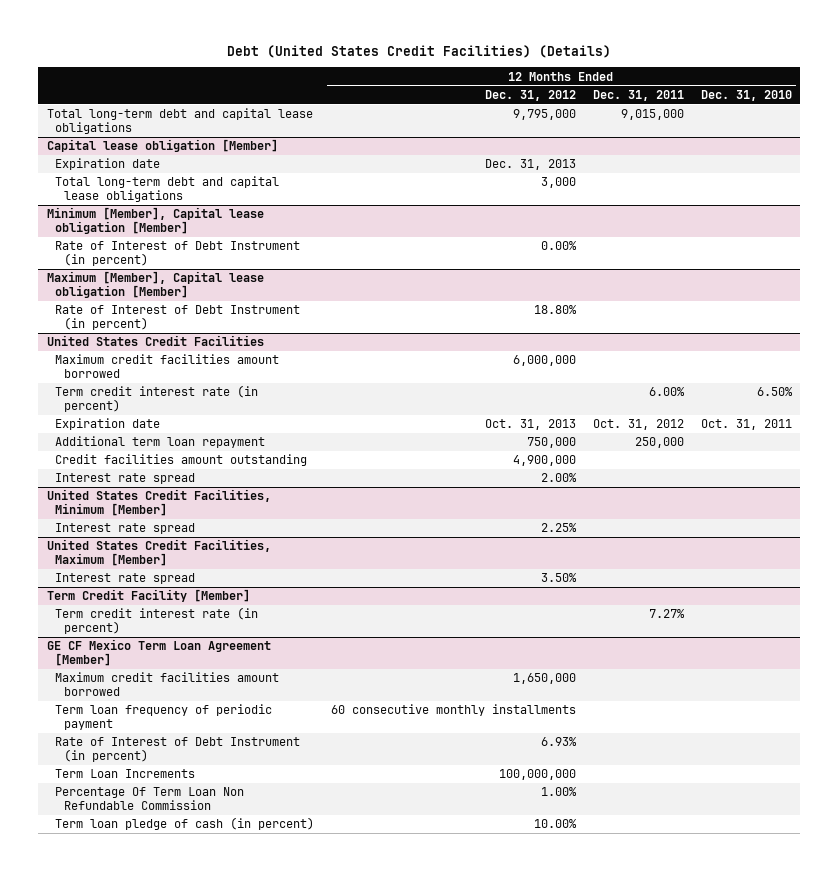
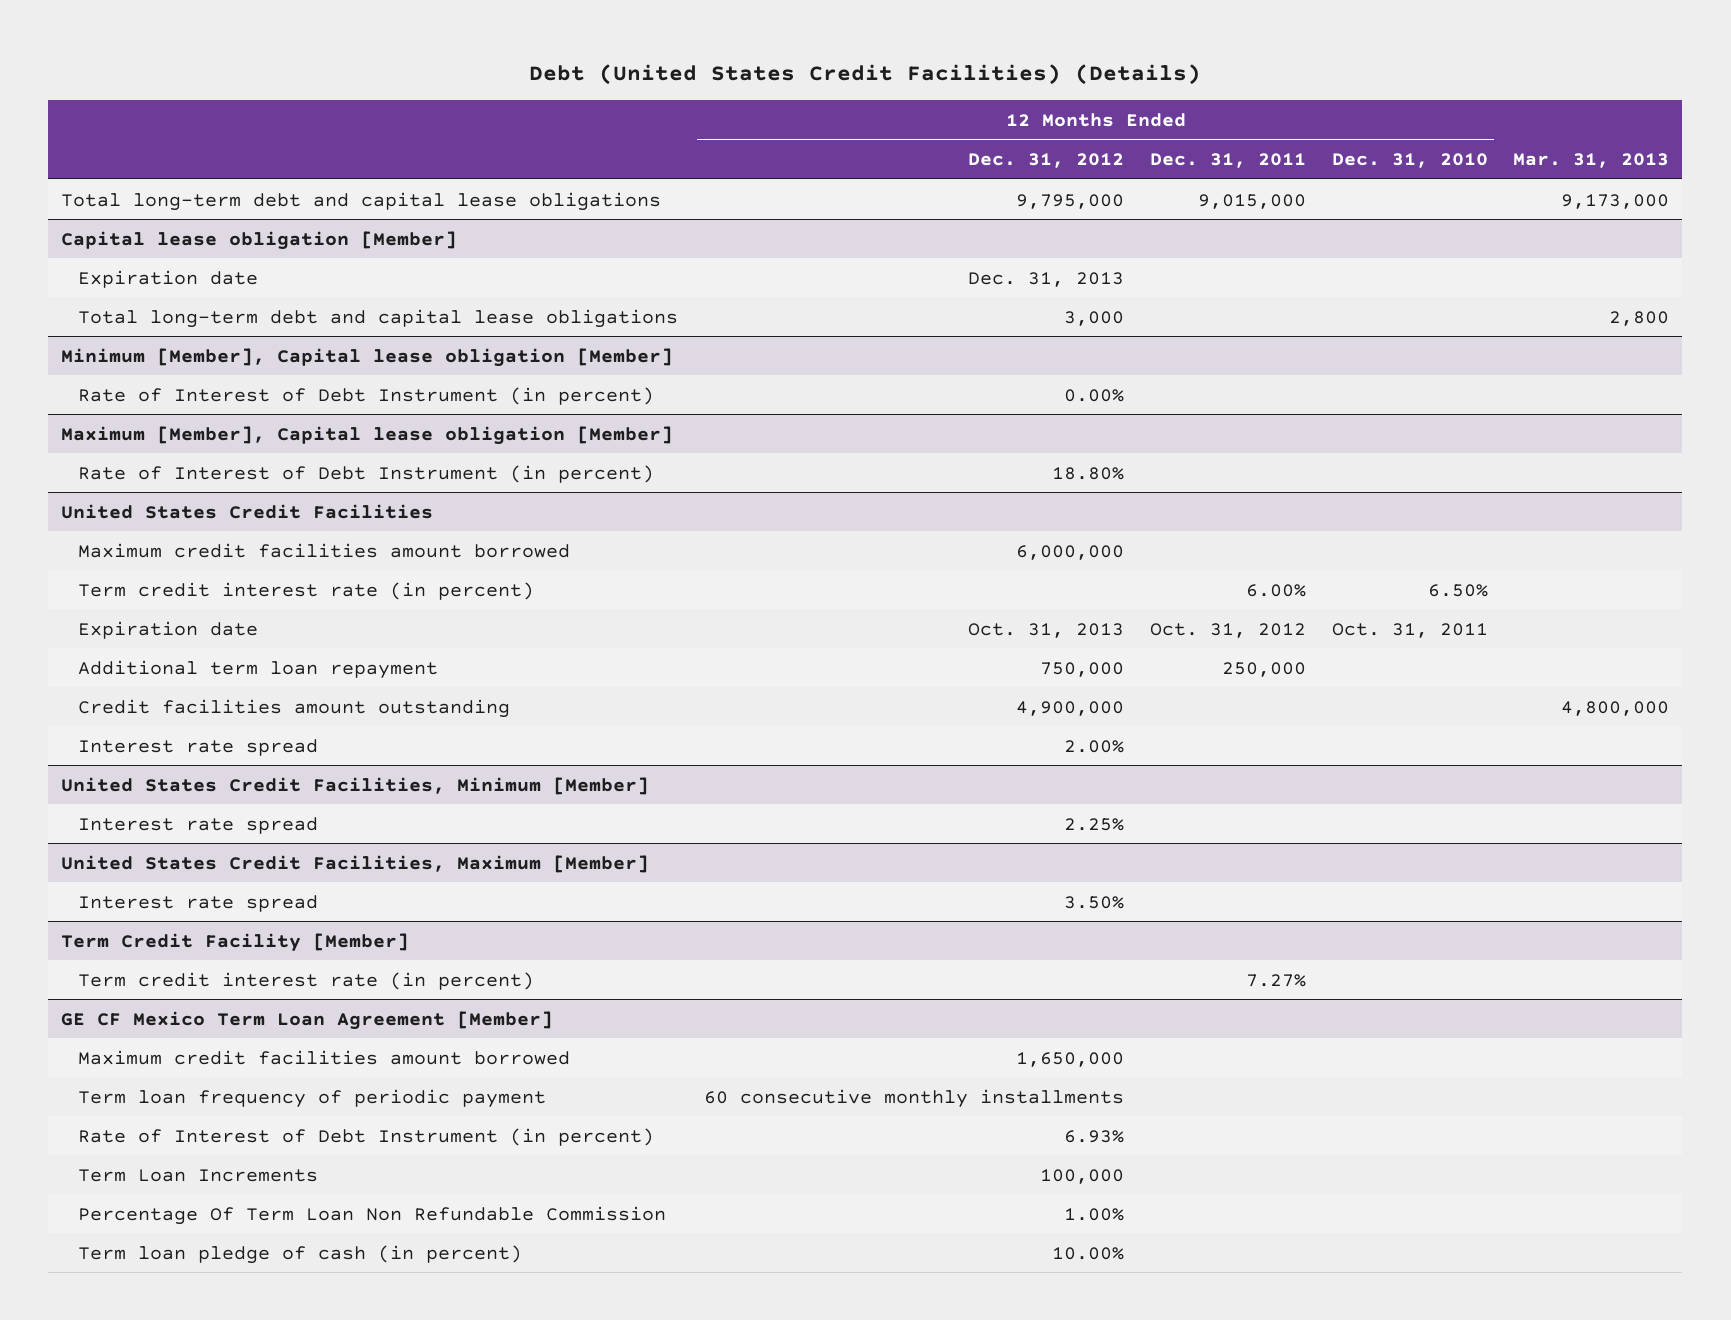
none -> [1513,153,1670,169] Mar. 31, 2013
[499,769,577,781] 100,000,000 -> [1039,1168,1124,1184] 100,000

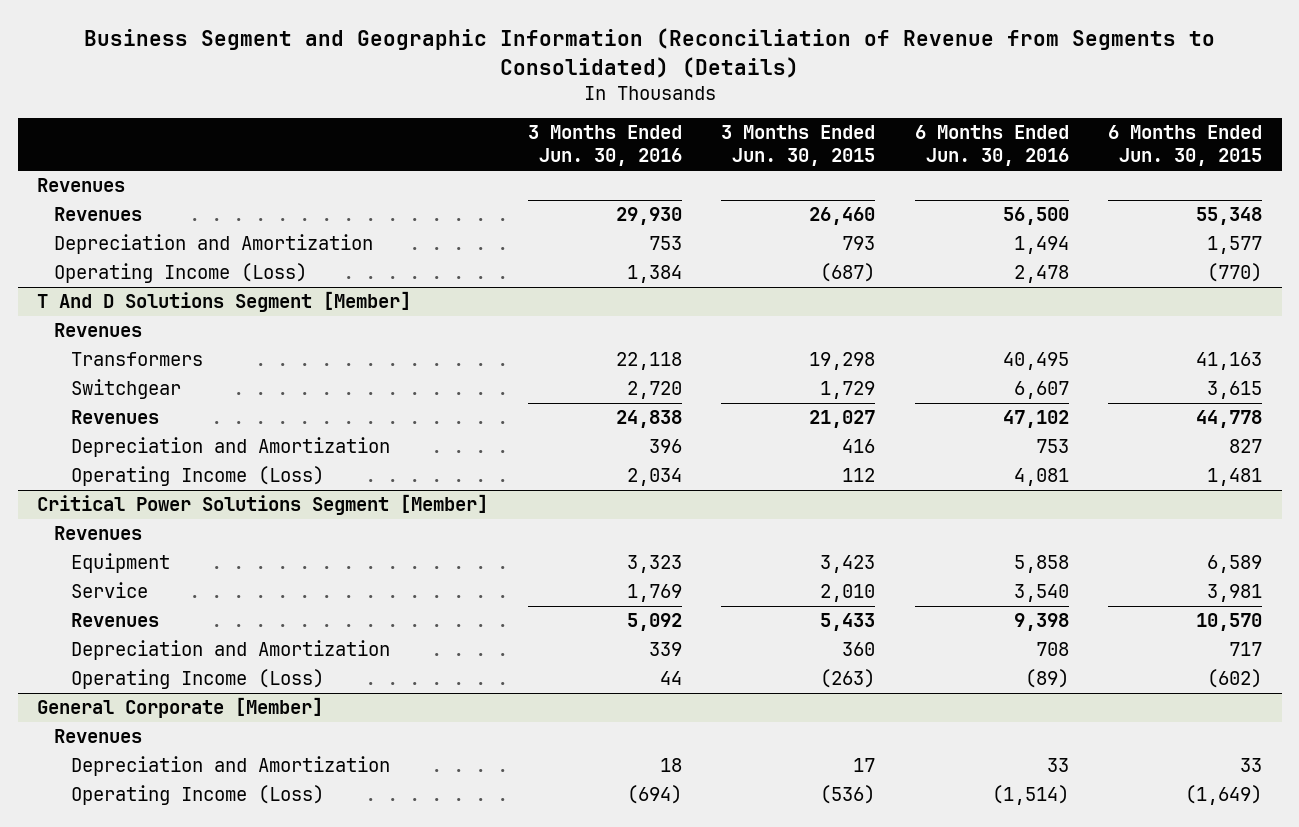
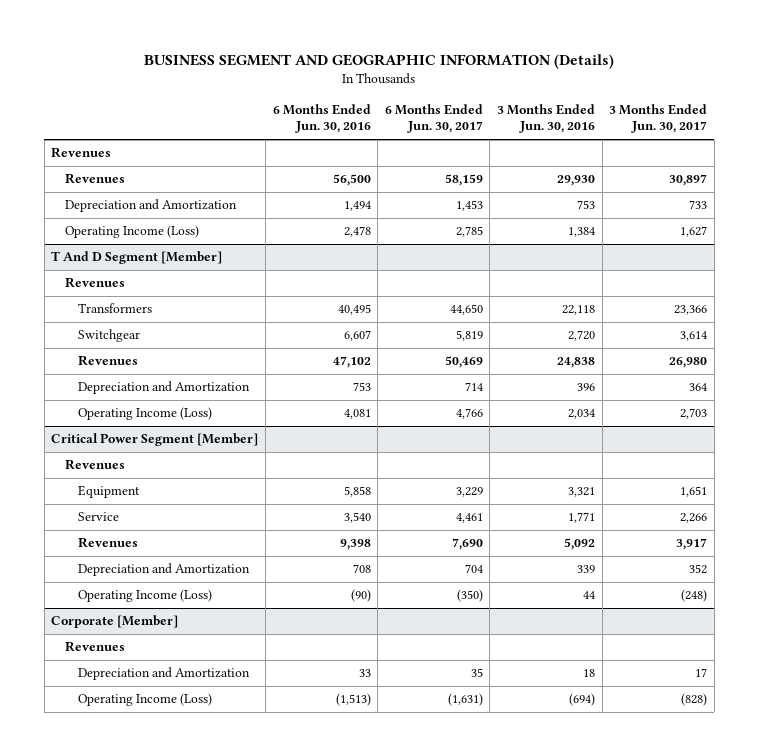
[83,28,1215,78] Business Segment and Geographic Information (Reconciliation of Revenue from Segments to Consolidated) (Details) -> [144,53,615,69] BUSINESS SEGMENT AND GEOGRAPHIC INFORMATION (Details)
[721,125,876,167] 3 Months Ended Jun. 30, 2015 -> none
[1107,125,1262,167] 6 Months Ended Jun. 30, 2015 -> none
none -> [384,103,483,134] 6 Months Ended Jun. 30, 2017
none -> [609,103,708,134] 3 Months Ended Jun. 30, 2017
[37,291,412,313] T And D Solutions Segment [Member] -> [51,251,223,265] T And D Segment [Member]
[37,494,489,516] Critical Power Solutions Segment [Member] -> [51,433,259,447] Critical Power Segment [Member]
[626,555,682,574] 3,323 -> [568,487,596,498] 3,321
[626,584,682,603] 1,769 -> [568,512,596,524] 1,771
[1024,669,1069,689] (89) -> [350,589,371,603] (90)
[37,697,324,719] General Corporate [Member] -> [51,615,179,629] Corporate [Member]
[991,785,1069,806] (1,514) -> [335,693,371,707] (1,513)

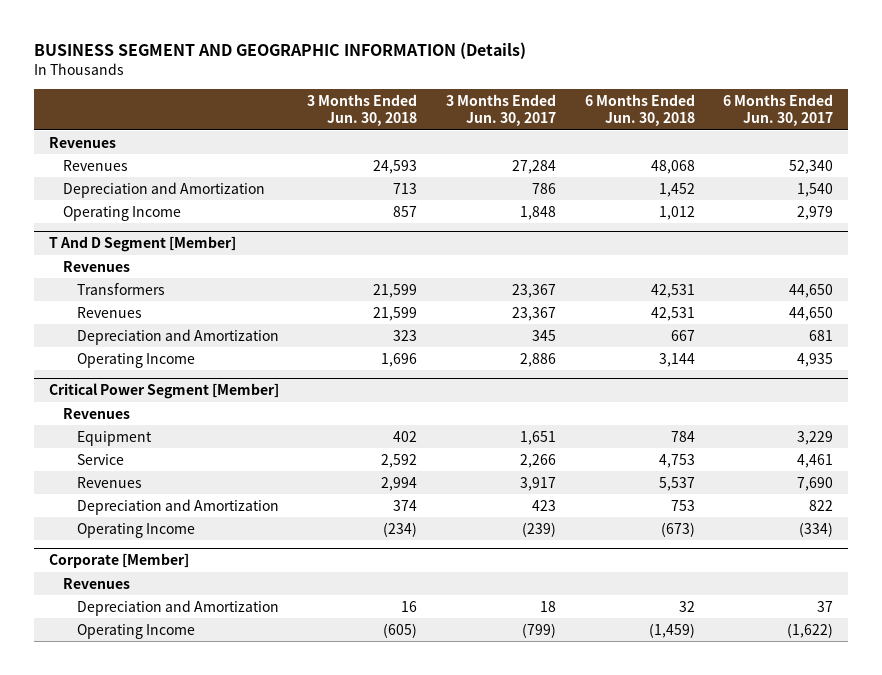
[272,103,371,134] 6 Months Ended Jun. 30, 2016 -> none
[497,103,596,134] 3 Months Ended Jun. 30, 2016 -> none
none -> [307,93,418,127] 3 Months Ended Jun. 30, 2018
none -> [584,93,695,127] 6 Months Ended Jun. 30, 2018
[444,174,483,187] 58,159 -> [789,159,834,174] 52,340
[669,174,708,187] 30,897 -> [511,159,556,174] 27,284
[455,200,483,212] 1,453 -> [797,182,834,197] 1,540
[689,200,708,210] 733 -> [531,182,556,194] 786
[64,225,199,239] Operating Income (Loss) -> [62,205,181,221] Operating Income
[455,226,483,238] 2,785 -> [797,205,834,220] 2,979
[680,226,708,238] 1,627 -> [519,205,556,220] 1,848
[78,329,141,343] Switchgear -> none
[674,305,708,316] 23,366 -> [511,283,556,298] 23,367
[444,356,483,369] 50,469 -> [789,306,834,321] 44,650
[669,357,708,369] 26,980 -> [511,306,556,321] 23,367
[464,382,483,392] 714 -> [809,329,834,341] 681
[689,383,708,392] 364 -> [531,329,556,341] 345
[78,407,213,421] Operating Income (Loss) -> [76,352,195,368] Operating Income
[455,408,483,420] 4,766 -> [797,352,834,367] 4,935
[680,408,708,420] 2,703 -> [519,352,556,367] 2,886
[464,564,483,574] 704 -> [809,499,834,511] 822
[689,564,708,575] 352 -> [531,499,556,511] 423
[78,589,213,603] Operating Income (Loss) -> [76,522,195,538] Operating Income
[456,589,483,603] (350) -> [799,521,834,537] (334)
[681,589,708,603] (248) -> [521,521,556,537] (239)
[470,668,483,678] 35 -> [817,600,834,612] 37
[695,668,708,678] 17 -> [539,600,556,612] 18
[78,693,213,707] Operating Income (Loss) -> [76,623,195,639] Operating Income
[447,693,483,707] (1,631) -> [787,622,834,638] (1,622)
[681,693,708,707] (828) -> [521,622,556,638] (799)

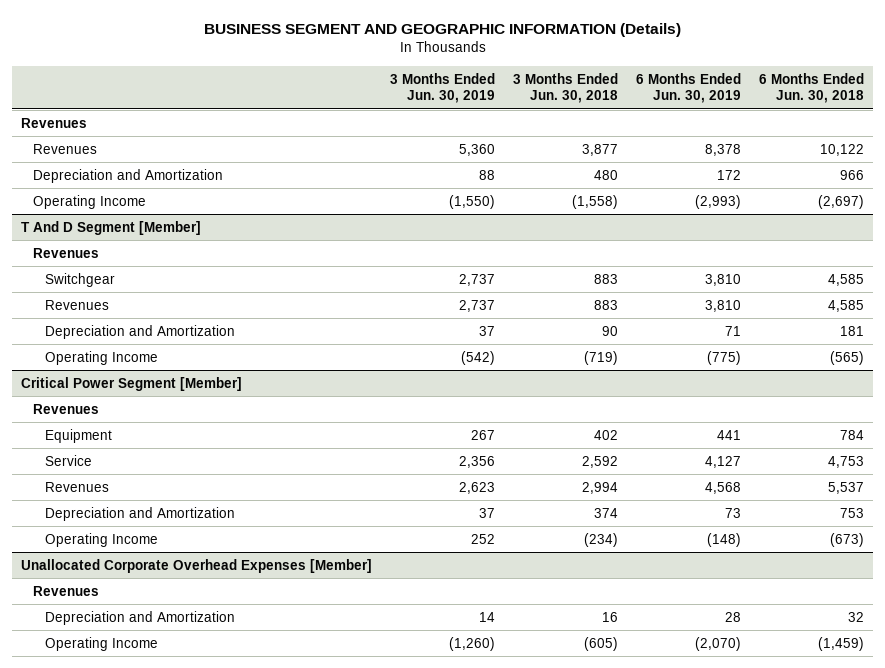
[445,93,556,127] 3 Months Ended Jun. 30, 2017 -> none
[723,93,834,127] 6 Months Ended Jun. 30, 2017 -> none
none -> [390,72,496,104] 3 Months Ended Jun. 30, 2019
none -> [636,72,742,104] 6 Months Ended Jun. 30, 2019
[373,159,418,174] 24,593 -> [582,143,619,156] 3,877
[650,159,695,174] 48,068 -> [820,143,865,156] 10,122
[393,182,418,194] 713 -> [594,169,619,180] 480
[658,182,695,197] 1,452 -> [840,169,865,180] 966
[393,205,418,217] 857 -> [572,194,619,209] (1,558)
[658,205,695,220] 1,012 -> [818,194,865,209] (2,697)
[76,282,165,295] Transformers -> none
none -> [45,272,116,287] Switchgear
[373,306,418,321] 21,599 -> [594,299,619,310] 883
[650,306,695,321] 42,531 -> [828,299,865,312] 4,585
[393,329,418,341] 323 -> [602,325,619,336] 90
[670,329,695,341] 667 -> [840,325,865,336] 181
[381,352,418,367] 1,696 -> [584,350,619,365] (719)
[658,352,695,367] 3,144 -> [830,350,865,365] (565)
[48,553,189,569] Corporate [Member] -> [21,558,373,573] Unallocated Corporate Overhead Expenses [Member]

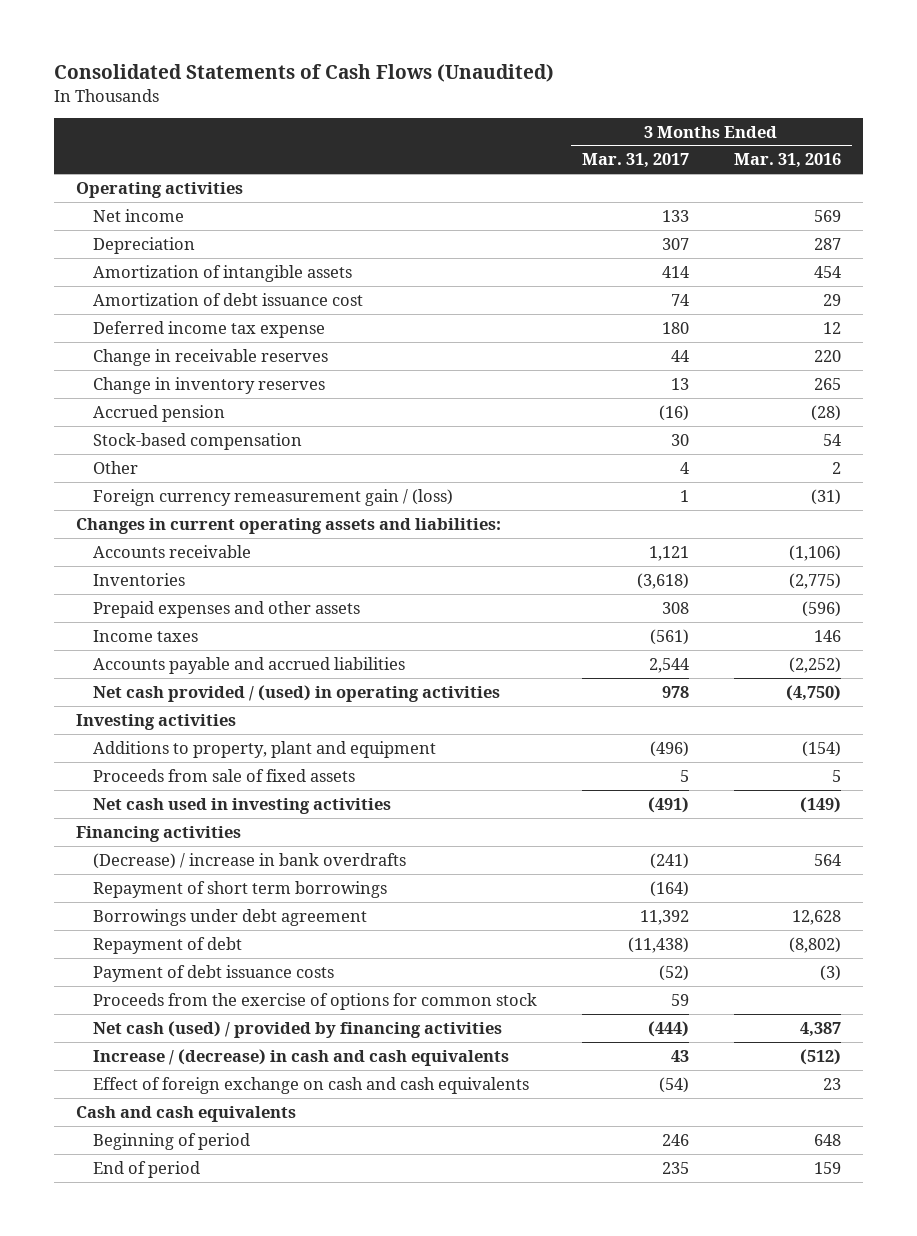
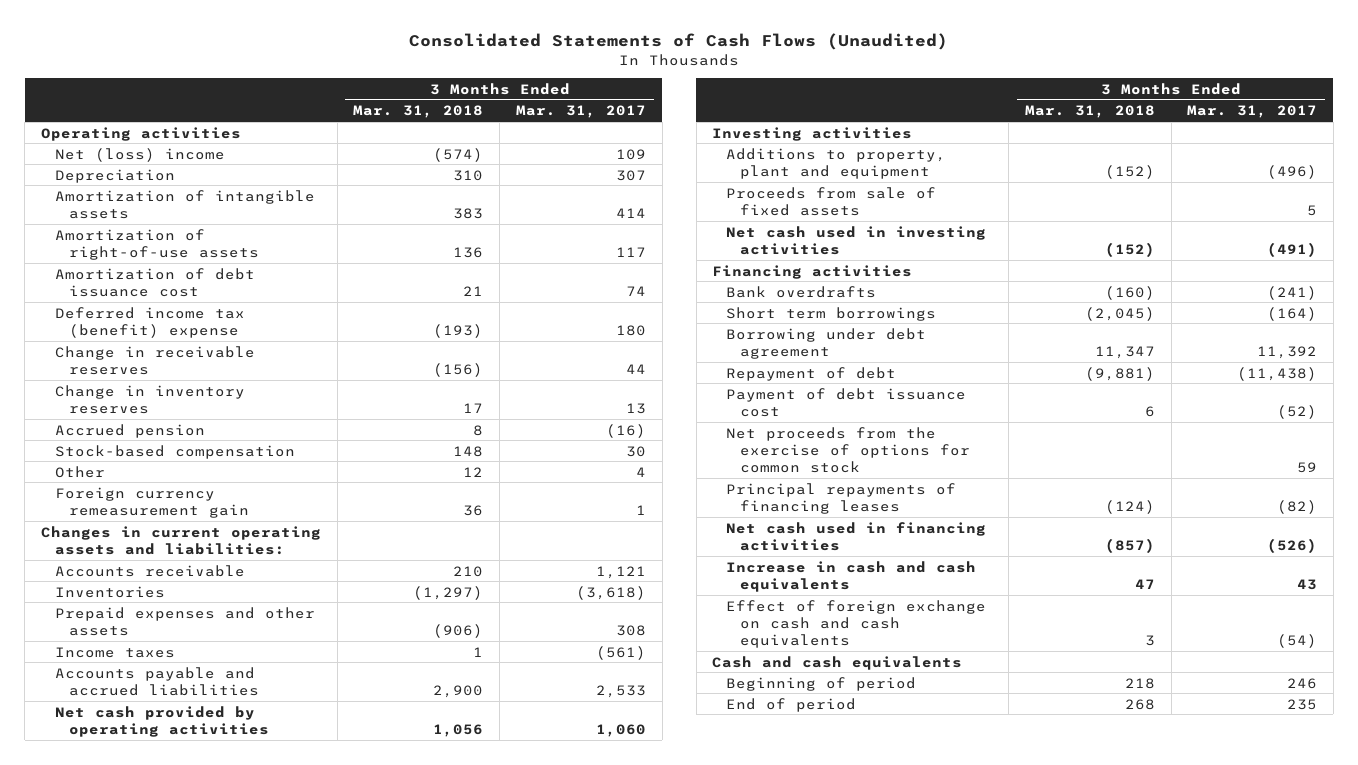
[733,153,841,169] Mar. 31, 2016 -> none
none -> [353,105,484,119] Mar. 31, 2018
[93,208,185,222] Net income -> [54,147,225,162] Net (loss) income
[662,209,690,222] 133 -> [615,148,646,160] 109
none -> [54,228,259,260] Amortization of right-of-use assets
[93,320,326,338] Deferred income tax expense -> [54,306,245,338] Deferred income tax (benefit) expense
[93,488,454,506] Foreign currency remeasurement gain / (loss) -> [54,486,249,518] Foreign currency remeasurement gain
[649,657,690,673] 2,544 -> [595,684,646,698] 2,533
[93,684,501,702] Net cash provided / (used) in operating activities -> [54,705,269,737] Net cash provided by operating activities
[662,685,690,698] 978 -> [595,723,646,737] 1,060
[93,852,407,869] (Decrease) / increase in bank overdrafts -> [726,285,877,298] Bank overdrafts
[93,880,388,898] Repayment of short term borrowings -> [726,306,937,321] Short term borrowings
[93,908,368,926] Borrowings under debt agreement -> [726,327,927,359] Borrowing under debt agreement
[93,964,335,982] Payment of debt issuance costs -> [726,387,967,417] Payment of debt issuance cost
[93,992,538,1010] Proceeds from the exercise of options for common stock -> [726,426,971,474] Net proceeds from the exercise of options for common stock
none -> [726,482,957,514] Principal repayments of financing leases
[93,1020,503,1038] Net cash (used) / provided by financing activities -> [726,521,987,551] Net cash used in financing activities
[648,1020,690,1037] (444) -> [1267,537,1318,553] (526)
[93,1048,510,1066] Increase / (decrease) in cash and cash equivalents -> [726,560,977,592] Increase in cash and cash equivalents

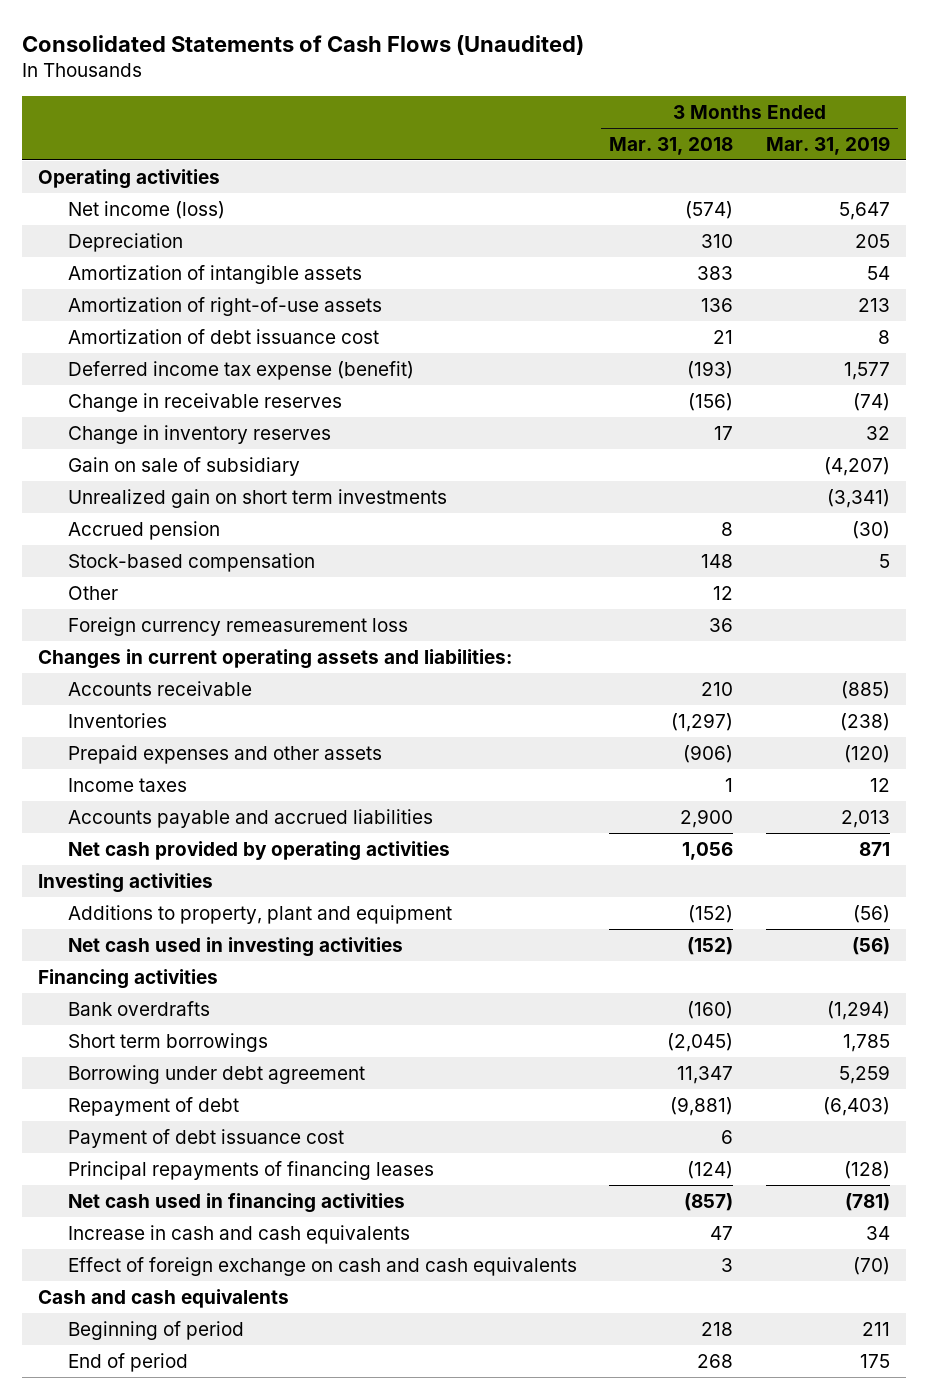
[515,105,646,119] Mar. 31, 2017 -> none
none -> [765,135,890,155] Mar. 31, 2019
[54,147,225,162] Net (loss) income -> [67,200,225,219] Net income (loss)
[54,306,245,338] Deferred income tax (benefit) expense -> [67,360,414,380] Deferred income tax expense (benefit)
none -> [67,456,300,476] Gain on sale of subsidiary
none -> [67,488,447,508] Unrealized gain on short term investments
[54,486,249,518] Foreign currency remeasurement gain -> [67,616,408,636] Foreign currency remeasurement loss
[726,186,937,216] Proceeds from sale of fixed assets -> none
[726,426,971,474] Net proceeds from the exercise of options for common stock -> none

